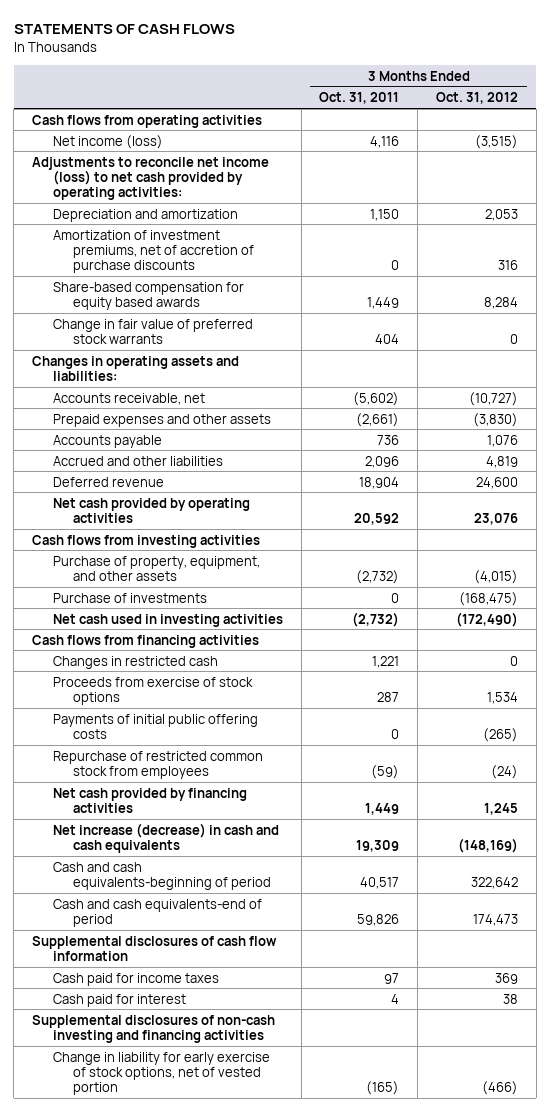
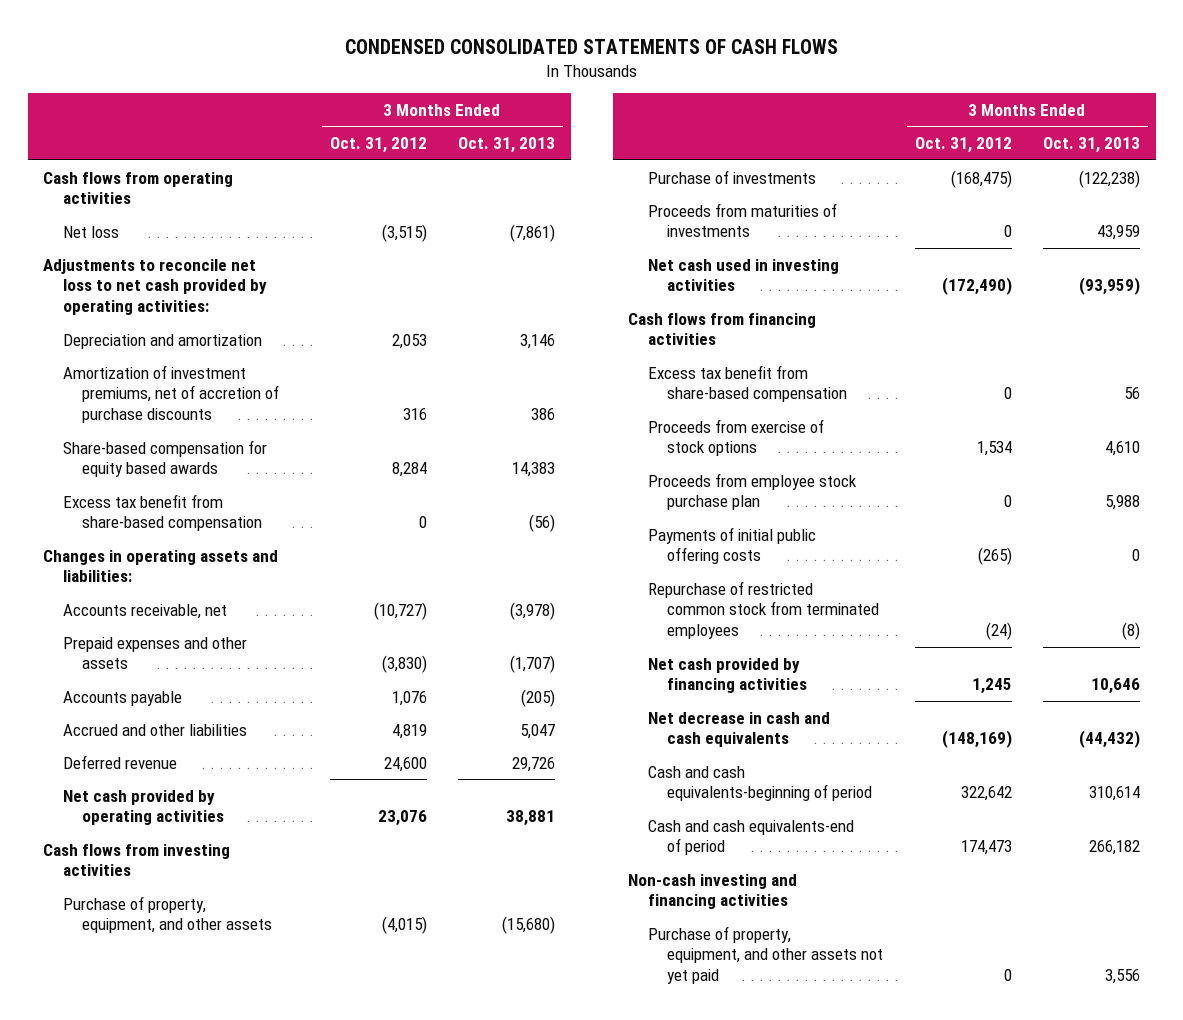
[13,24,235,35] STATEMENTS OF CASH FLOWS -> [344,38,838,54] CONDENSED CONSOLIDATED STATEMENTS OF CASH FLOWS
[319,92,400,105] Oct. 31, 2011 -> none
none -> [457,137,555,154] Oct. 31, 2013
[52,134,163,149] Net income (loss) -> [62,225,119,238] Net loss
[32,156,270,201] Adjustments to reconcile net income (loss) to net cash provided by operating activities: -> [43,258,267,316] Adjustments to reconcile net loss to net cash provided by operating activities:
[52,318,253,344] Change in fair value of preferred stock warrants -> none
none -> [62,493,263,532] Excess tax benefit from share-based compensation
none -> [647,202,837,238] Proceeds from maturities of investments
[52,655,218,669] Changes in restricted cash -> none
none -> [647,364,848,403] Excess tax benefit from share-based compensation
none -> [647,472,857,511] Proceeds from employee stock purchase plan
[52,750,263,779] Repurchase of restricted common stock from employees -> [647,580,880,640] Repurchase of restricted common stock from terminated employees
[52,822,279,853] Net increase (decrease) in cash and cash equivalents -> [647,711,830,748] Net decrease in cash and cash equivalents
[32,935,278,961] Supplemental disclosures of cash flow information -> none
[52,972,219,986] Cash paid for income taxes -> none
[52,993,186,1007] Cash paid for interest -> none
[52,1051,270,1096] Change in liability for early exercise of stock options, net of vested portion -> none
[32,1014,276,1043] Supplemental disclosures of non-cash investing and financing activities -> [628,873,798,910] Non-cash investing and financing activities
none -> [647,925,884,985] Purchase of property, equipment, and other assets not yet paid

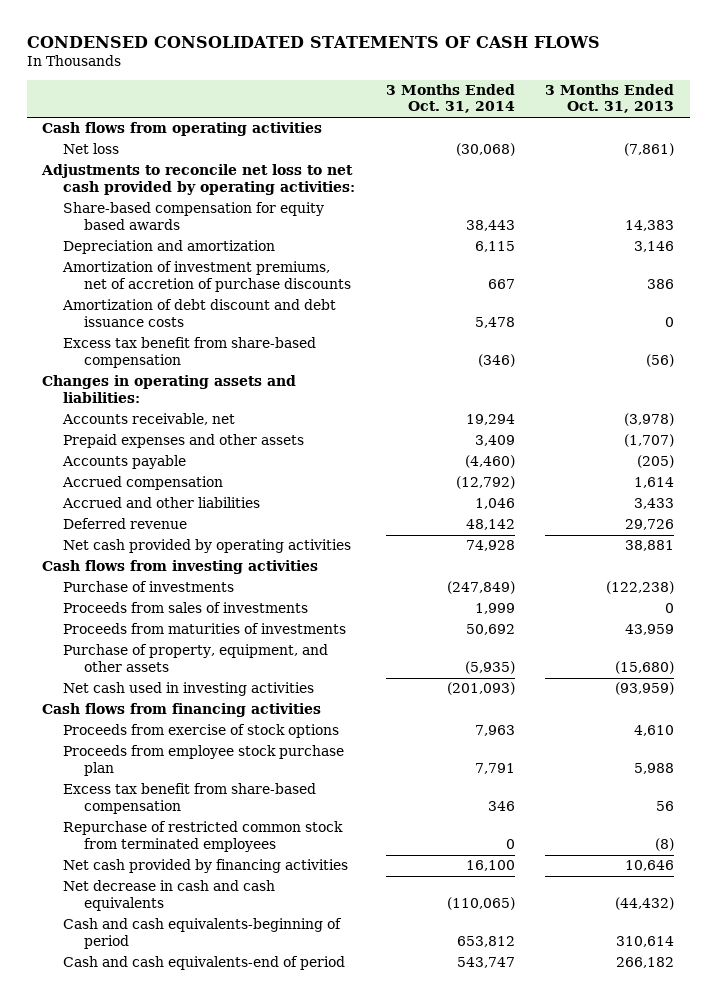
[329,137,427,154] Oct. 31, 2012 -> none
none -> [385,84,515,114] 3 Months Ended Oct. 31, 2014
[62,439,267,478] Share-based compensation for equity based awards -> [63,202,325,230] Share-based compensation for equity based awards
none -> [62,299,337,327] Amortization of debt discount and debt issuance costs
none -> [62,476,224,491] Accrued compensation
[519,723,555,739] 5,047 -> [634,498,675,510] 3,433
none -> [63,602,309,614] Proceeds from sales of investments
[62,895,273,934] Purchase of property, equipment, and other assets -> [63,644,329,672] Purchase of property, equipment, and other assets
[647,526,816,565] Payments of initial public offering costs -> none
[647,364,848,403] Excess tax benefit from share-based compensation -> [63,783,317,814] Excess tax benefit from share-based compensation
[628,873,798,910] Non-cash investing and financing activities -> none
[647,925,884,985] Purchase of property, equipment, and other assets not yet paid -> none

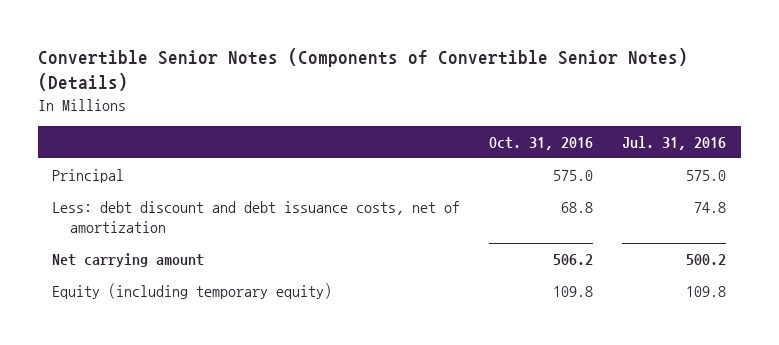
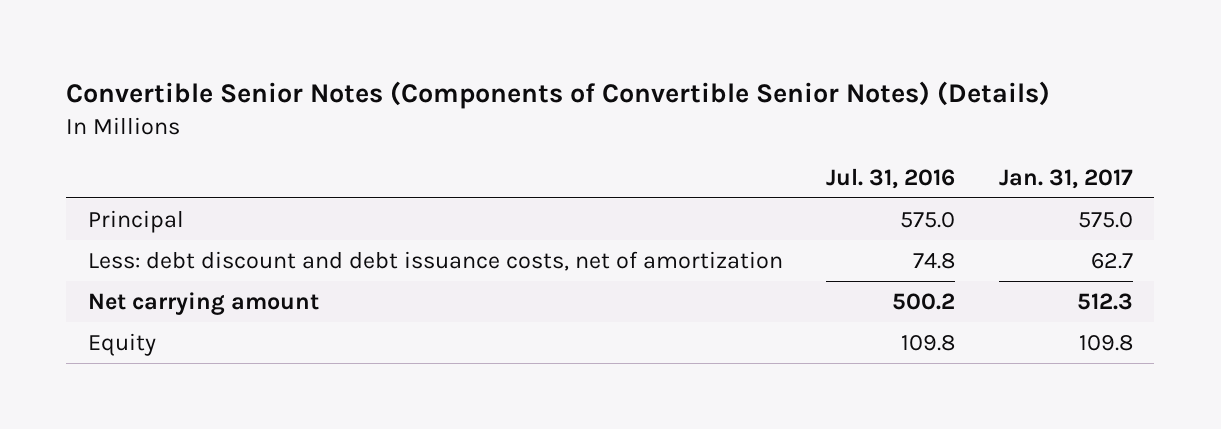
[489,136,594,150] Oct. 31, 2016 -> none
none -> [998,168,1133,189] Jan. 31, 2017
[52,283,333,300] Equity (including temporary equity) -> [87,332,156,356] Equity

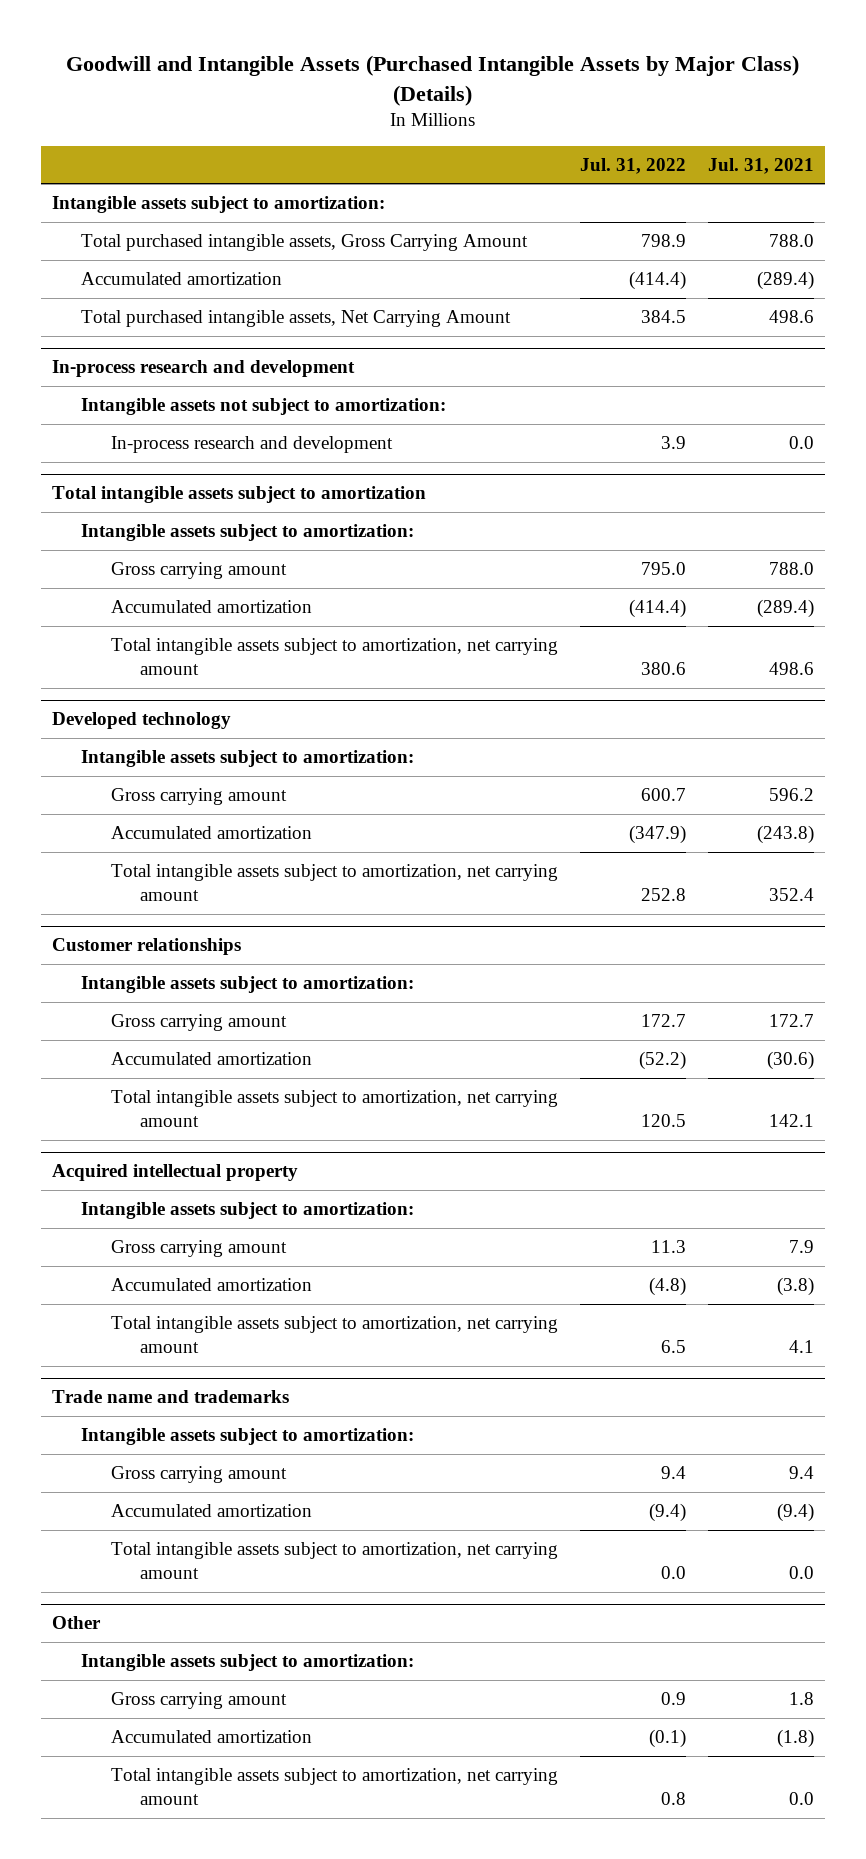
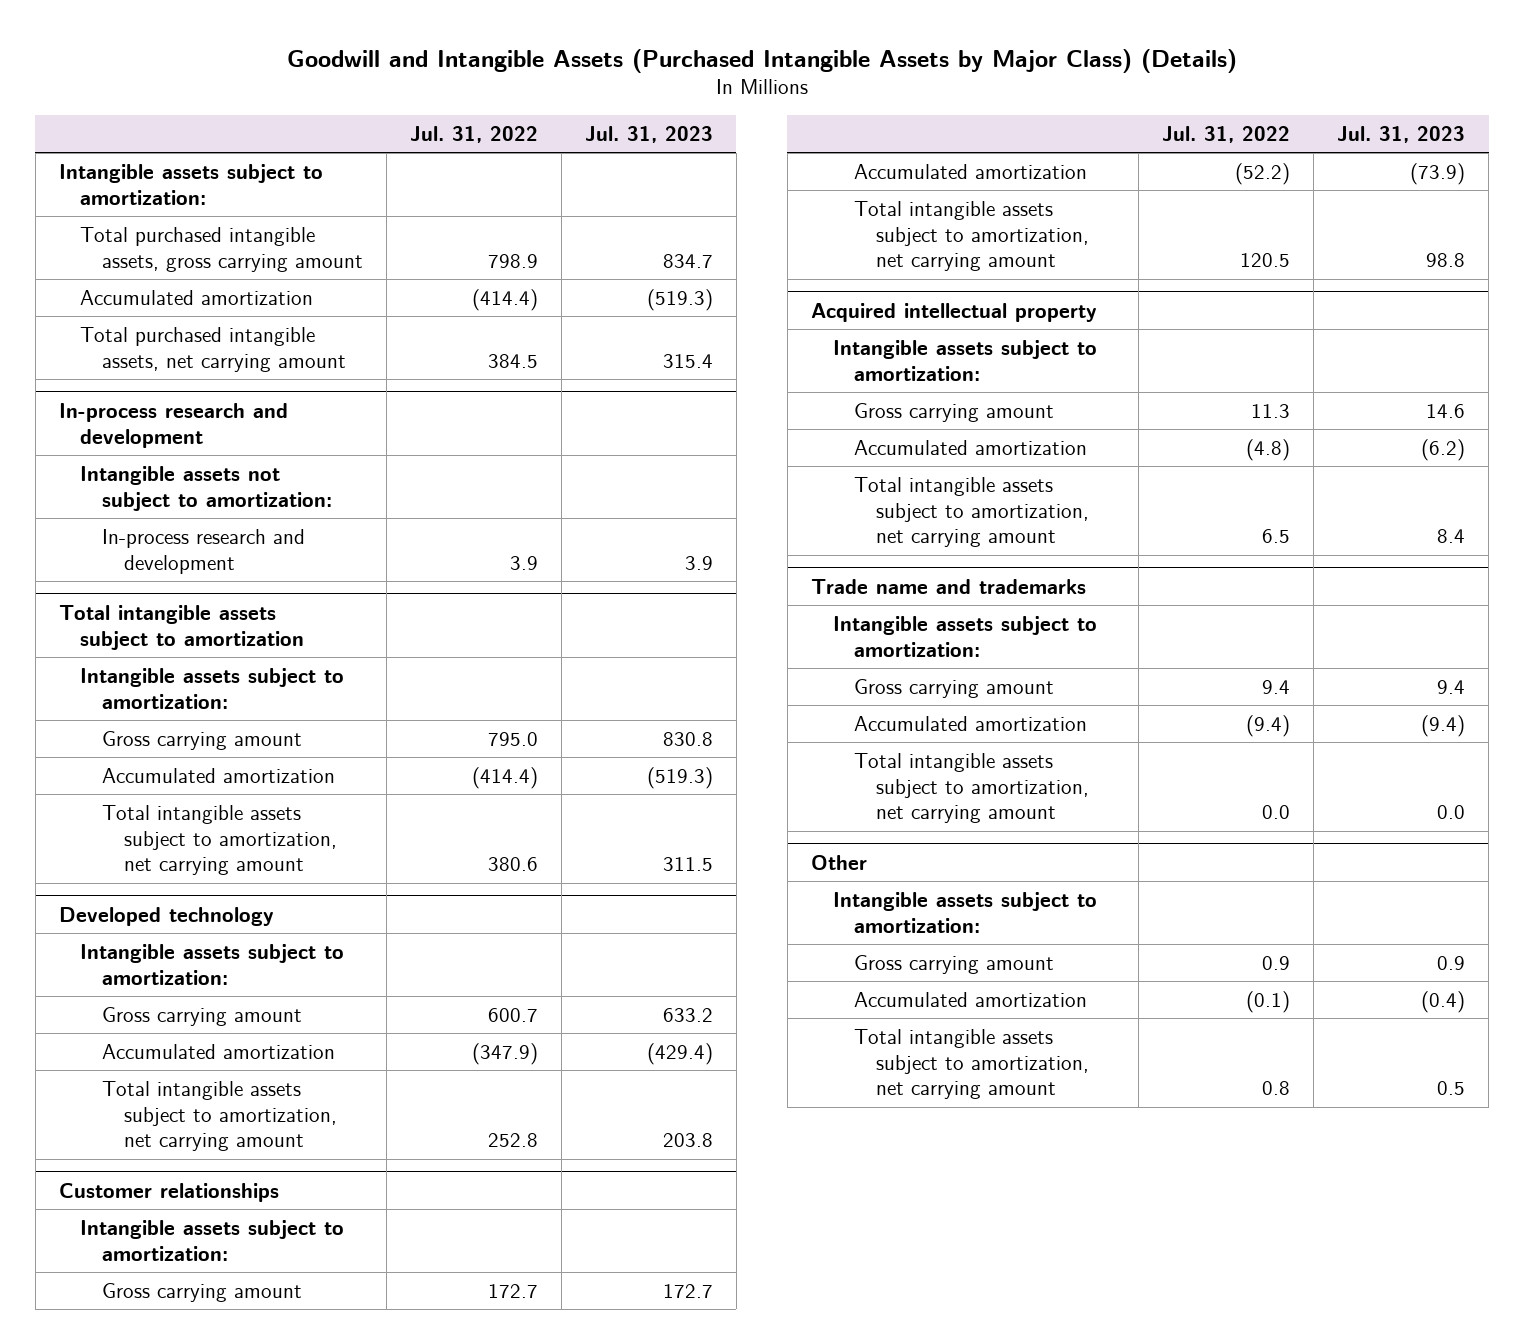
[707,157,814,174] Jul. 31, 2021 -> none
none -> [585,125,714,143] Jul. 31, 2023
[81,234,529,252] Total purchased intangible assets, Gross Carrying Amount -> [80,226,364,272] Total purchased intangible assets, gross carrying amount
[81,310,512,328] Total purchased intangible assets, Net Carrying Amount -> [80,326,347,372] Total purchased intangible assets, net carrying amount

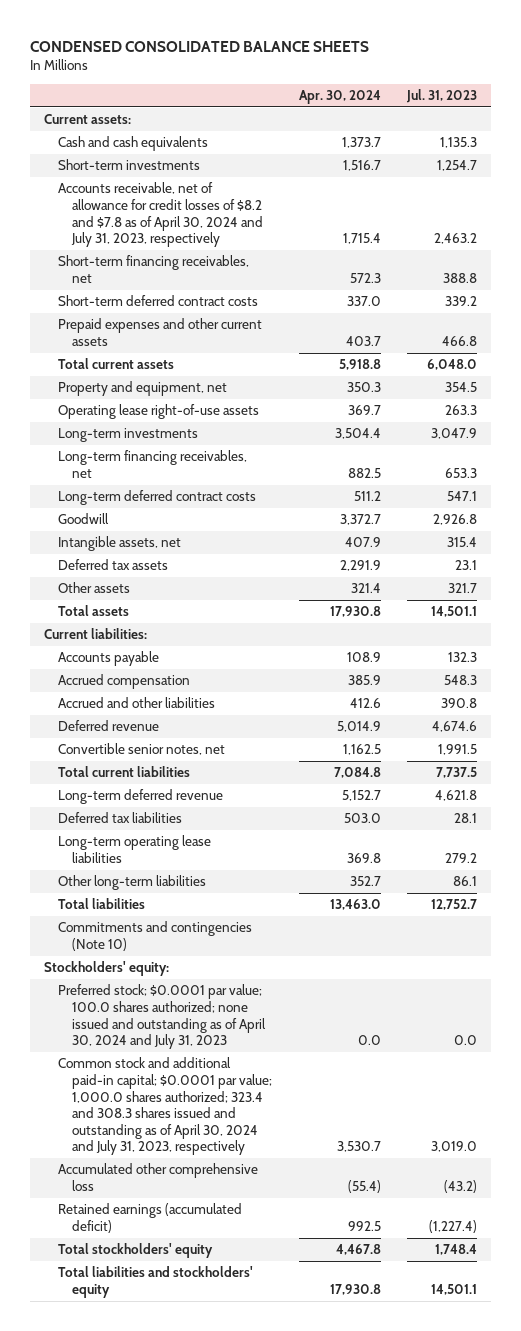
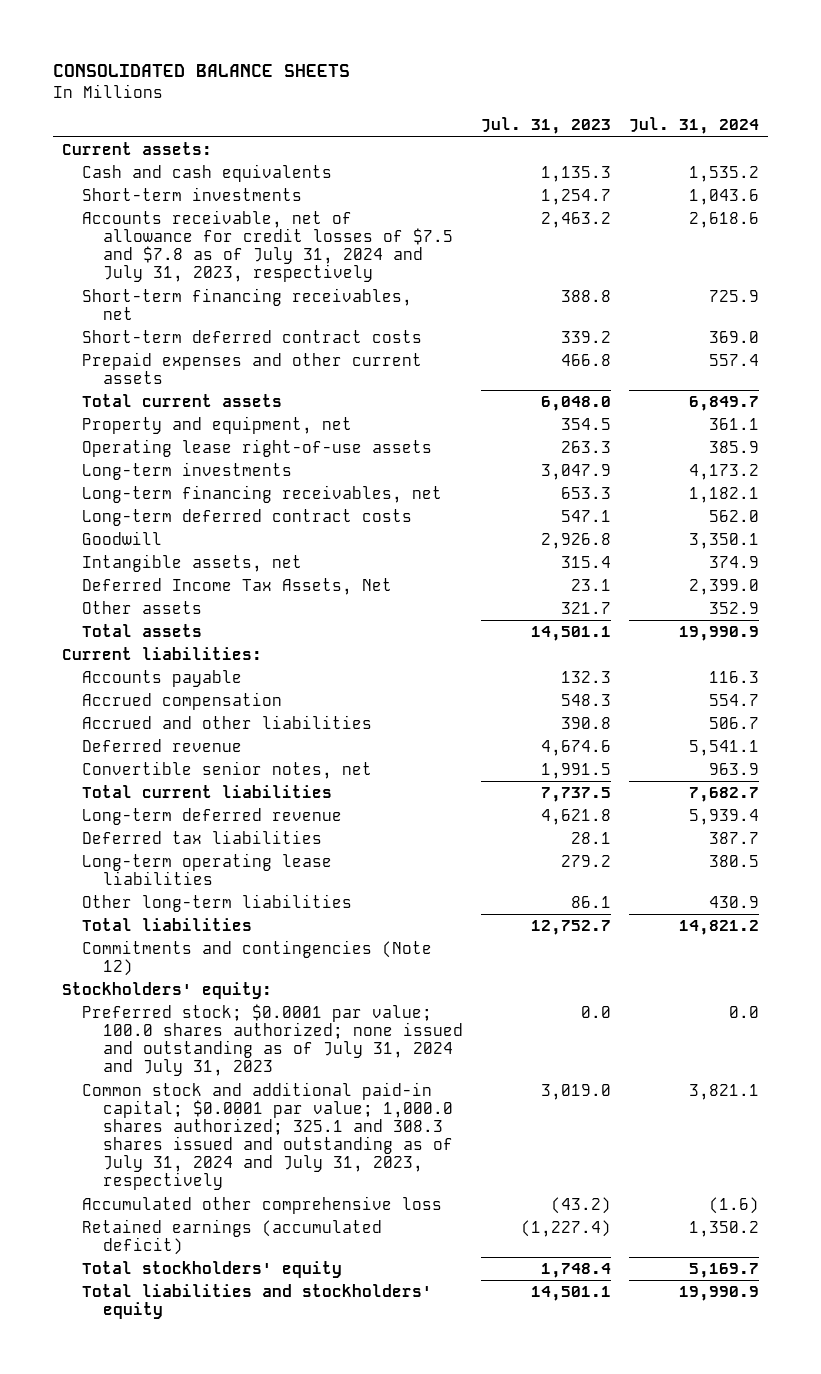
[30,40,370,52] CONDENSED CONSOLIDATED BALANCE SHEETS -> [53,64,351,78] CONSOLIDATED BALANCE SHEETS
[298,89,381,104] Apr. 30, 2024 -> none
none -> [629,117,760,135] Jul. 31, 2024
[57,182,263,248] Accounts receivable, net of allowance for credit losses of $8.2 and $7.8 as of April 30, 2024 and July 31, 2023, respectively -> [82,210,453,283] Accounts receivable, net of allowance for credit losses of $7.5 and $7.8 as of July 31, 2024 and July 31, 2023, respectively
[57,559,168,571] Deferred tax assets -> [82,578,393,596] Deferred Income Tax Assets, Net
[57,921,252,952] Commitments and contingencies (Note 10) -> [82,940,433,977] Commitments and contingencies (Note 12)
[57,984,266,1050] Preferred stock; $0.0001 par value; 100.0 shares authorized; none issued and outstanding as of April 30, 2024 and July 31, 2023 -> [82,1004,463,1077] Preferred stock; $0.0001 par value; 100.0 shares authorized; none issued and outstanding as of July 31, 2024 and July 31, 2023
[57,1057,272,1156] Common stock and additional paid-in capital; $0.0001 par value; 1,000.0 shares authorized; 323.4 and 308.3 shares issued and outstanding as of April 30, 2024 and July 31, 2023, respectively -> [82,1082,453,1191] Common stock and additional paid-in capital; $0.0001 par value; 1,000.0 shares authorized; 325.1 and 308.3 shares issued and outstanding as of July 31, 2024 and July 31, 2023, respectively

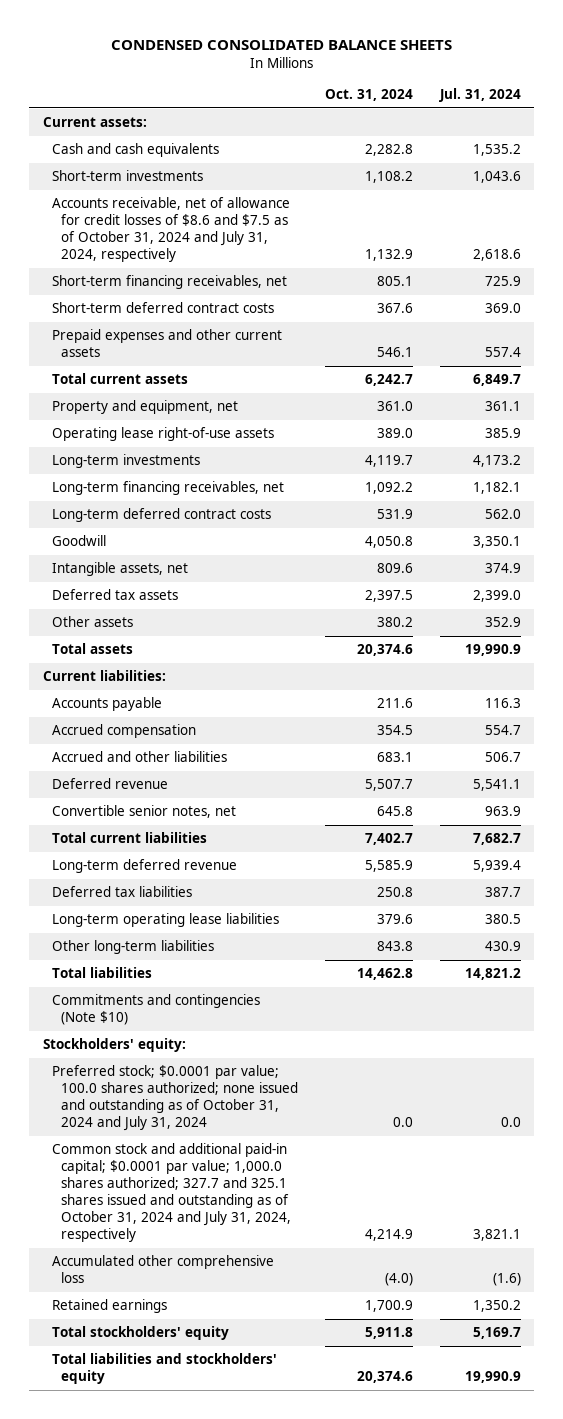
[53,64,351,78] CONSOLIDATED BALANCE SHEETS -> [110,39,452,50] CONDENSED CONSOLIDATED BALANCE SHEETS
[480,117,611,135] Jul. 31, 2023 -> none
none -> [324,89,413,102] Oct. 31, 2024
[82,210,453,283] Accounts receivable, net of allowance for credit losses of $7.5 and $7.8 as of July 31, 2024 and July 31, 2023, respectively -> [51,197,290,263] Accounts receivable, net of allowance for credit losses of $8.6 and $7.5 as of October 31, 2024 and July 31, 2024, respectively
[82,578,393,596] Deferred Income Tax Assets, Net -> [51,589,178,601] Deferred tax assets
[82,940,433,977] Commitments and contingencies (Note 12) -> [51,994,260,1026] Commitments and contingencies (Note $10)
[82,1004,463,1077] Preferred stock; $0.0001 par value; 100.0 shares authorized; none issued and outstanding as of July 31, 2024 and July 31, 2023 -> [51,1065,299,1132] Preferred stock; $0.0001 par value; 100.0 shares authorized; none issued and outstanding as of October 31, 2024 and July 31, 2024
[82,1082,453,1191] Common stock and additional paid-in capital; $0.0001 par value; 1,000.0 shares authorized; 325.1 and 308.3 shares issued and outstanding as of July 31, 2024 and July 31, 2023, respectively -> [51,1143,292,1243] Common stock and additional paid-in capital; $0.0001 par value; 1,000.0 shares authorized; 327.7 and 325.1 shares issued and outstanding as of October 31, 2024 and July 31, 2024, respectively
[82,1219,383,1256] Retained earnings (accumulated deficit) -> [51,1299,167,1314] Retained earnings

